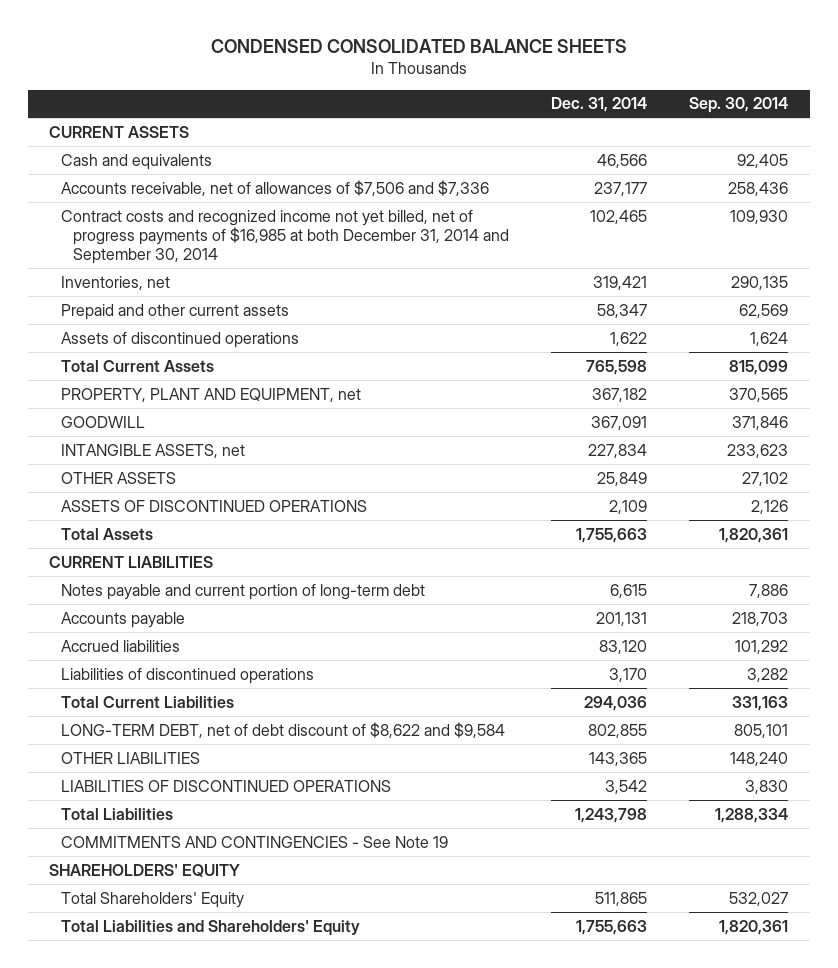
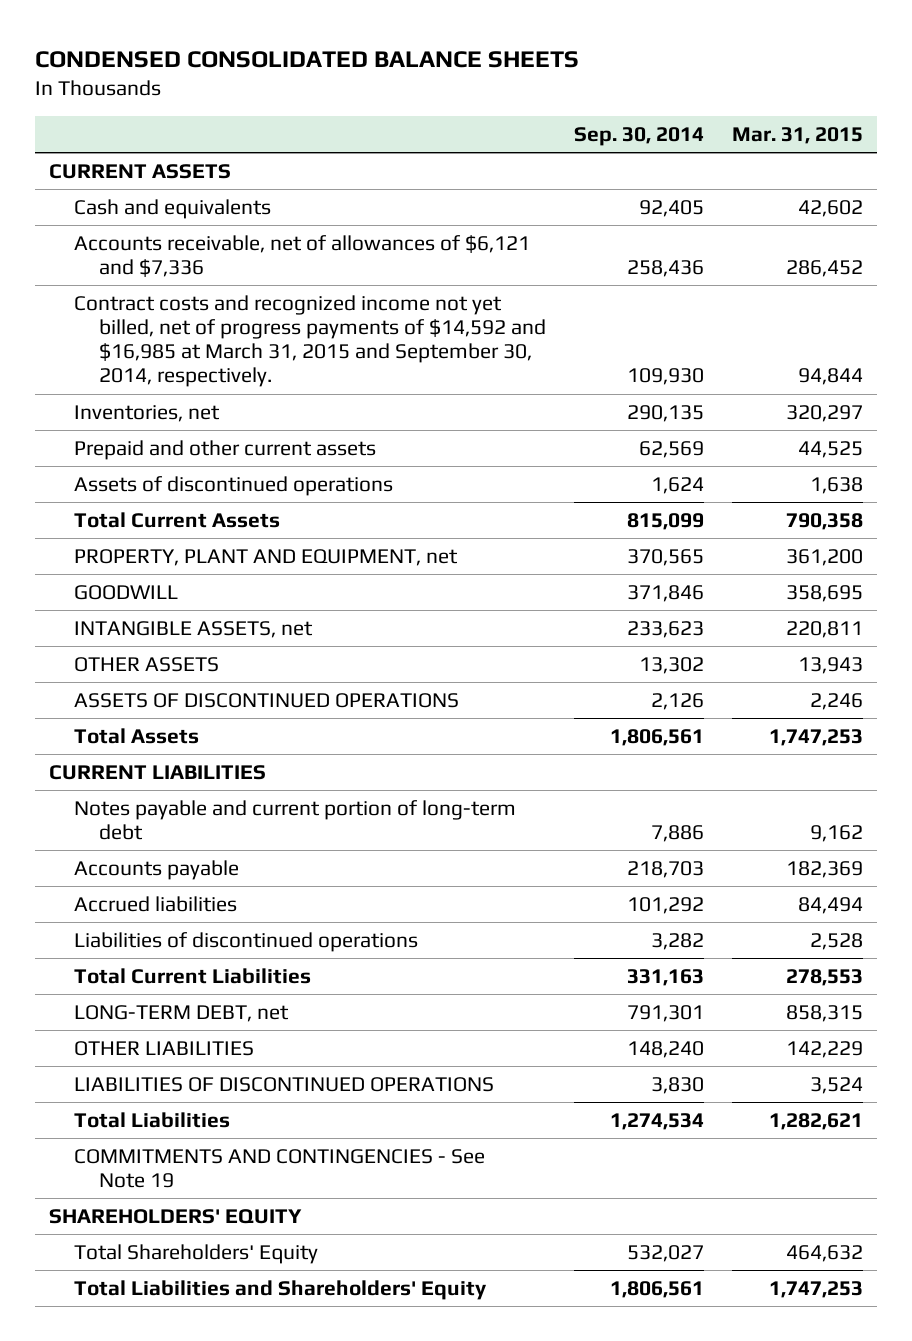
[551,97,648,113] Dec. 31, 2014 -> none
none -> [732,127,864,145] Mar. 31, 2015
[61,179,490,196] Accounts receivable, net of allowances of $7,506 and $7,336 -> [74,234,531,277] Accounts receivable, net of allowances of $6,121 and $7,336
[61,209,509,265] Contract costs and recognized income not yet billed, net of progress payments of $16,985 at both December 31, 2014 and September 30, 2014 -> [74,294,546,388] Contract costs and recognized income not yet billed, net of progress payments of $14,592 and $16,985 at March 31, 2015 and September 30, 2014, respectively.
[742,471,789,486] 27,102 -> [639,656,705,674] 13,302
[719,527,789,543] 1,820,361 -> [610,728,705,746] 1,806,561
[61,721,506,738] LONG-TERM DEBT, net of debt discount of $8,622 and $9,584 -> [74,1004,290,1022] LONG-TERM DEBT, net
[734,723,789,738] 805,101 -> [627,1004,705,1022] 791,301
[715,807,789,823] 1,288,334 -> [610,1112,705,1130] 1,274,534
[719,919,789,935] 1,820,361 -> [610,1280,705,1298] 1,806,561

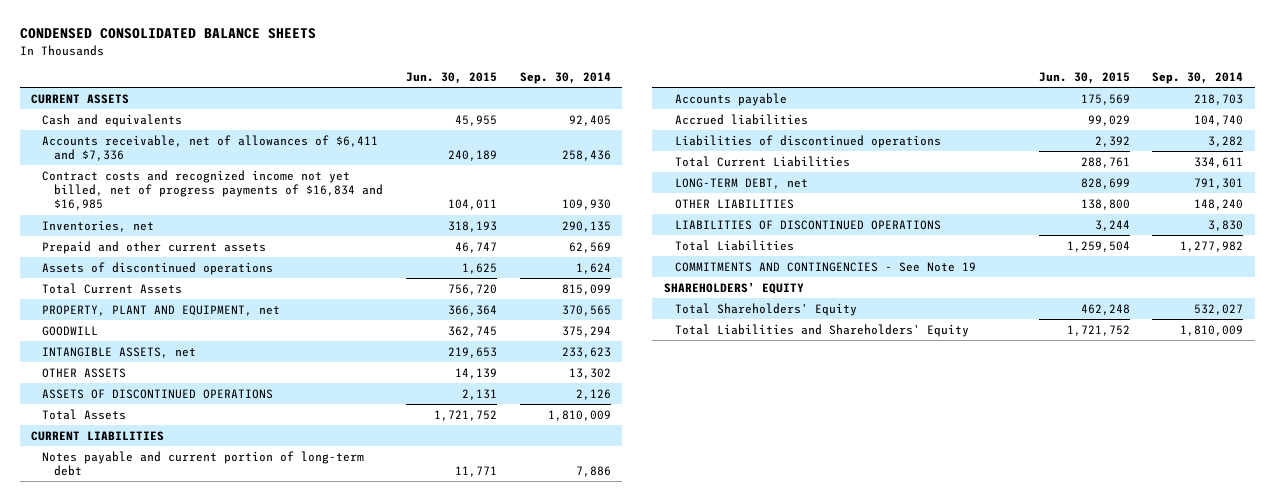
[732,127,864,145] Mar. 31, 2015 -> none
none -> [405,72,497,85] Jun. 30, 2015
[74,234,531,277] Accounts receivable, net of allowances of $6,121 and $7,336 -> [42,134,379,162] Accounts receivable, net of allowances of $6,411 and $7,336
[74,294,546,388] Contract costs and recognized income not yet billed, net of progress payments of $14,592 and $16,985 at March 31, 2015 and September 30, 2014, respectively. -> [42,169,383,211] Contract costs and recognized income not yet billed, net of progress payments of $16,834 and $16,985
[627,584,705,602] 371,846 -> [561,325,611,337] 375,294
[610,728,705,746] 1,806,561 -> [547,409,611,421] 1,810,009
[627,896,705,914] 101,292 -> [1194,114,1244,126] 104,740
[627,968,705,986] 331,163 -> [1194,156,1244,168] 334,611
[610,1112,705,1130] 1,274,534 -> [1180,240,1244,252] 1,277,982
[610,1280,705,1298] 1,806,561 -> [1180,324,1244,336] 1,810,009

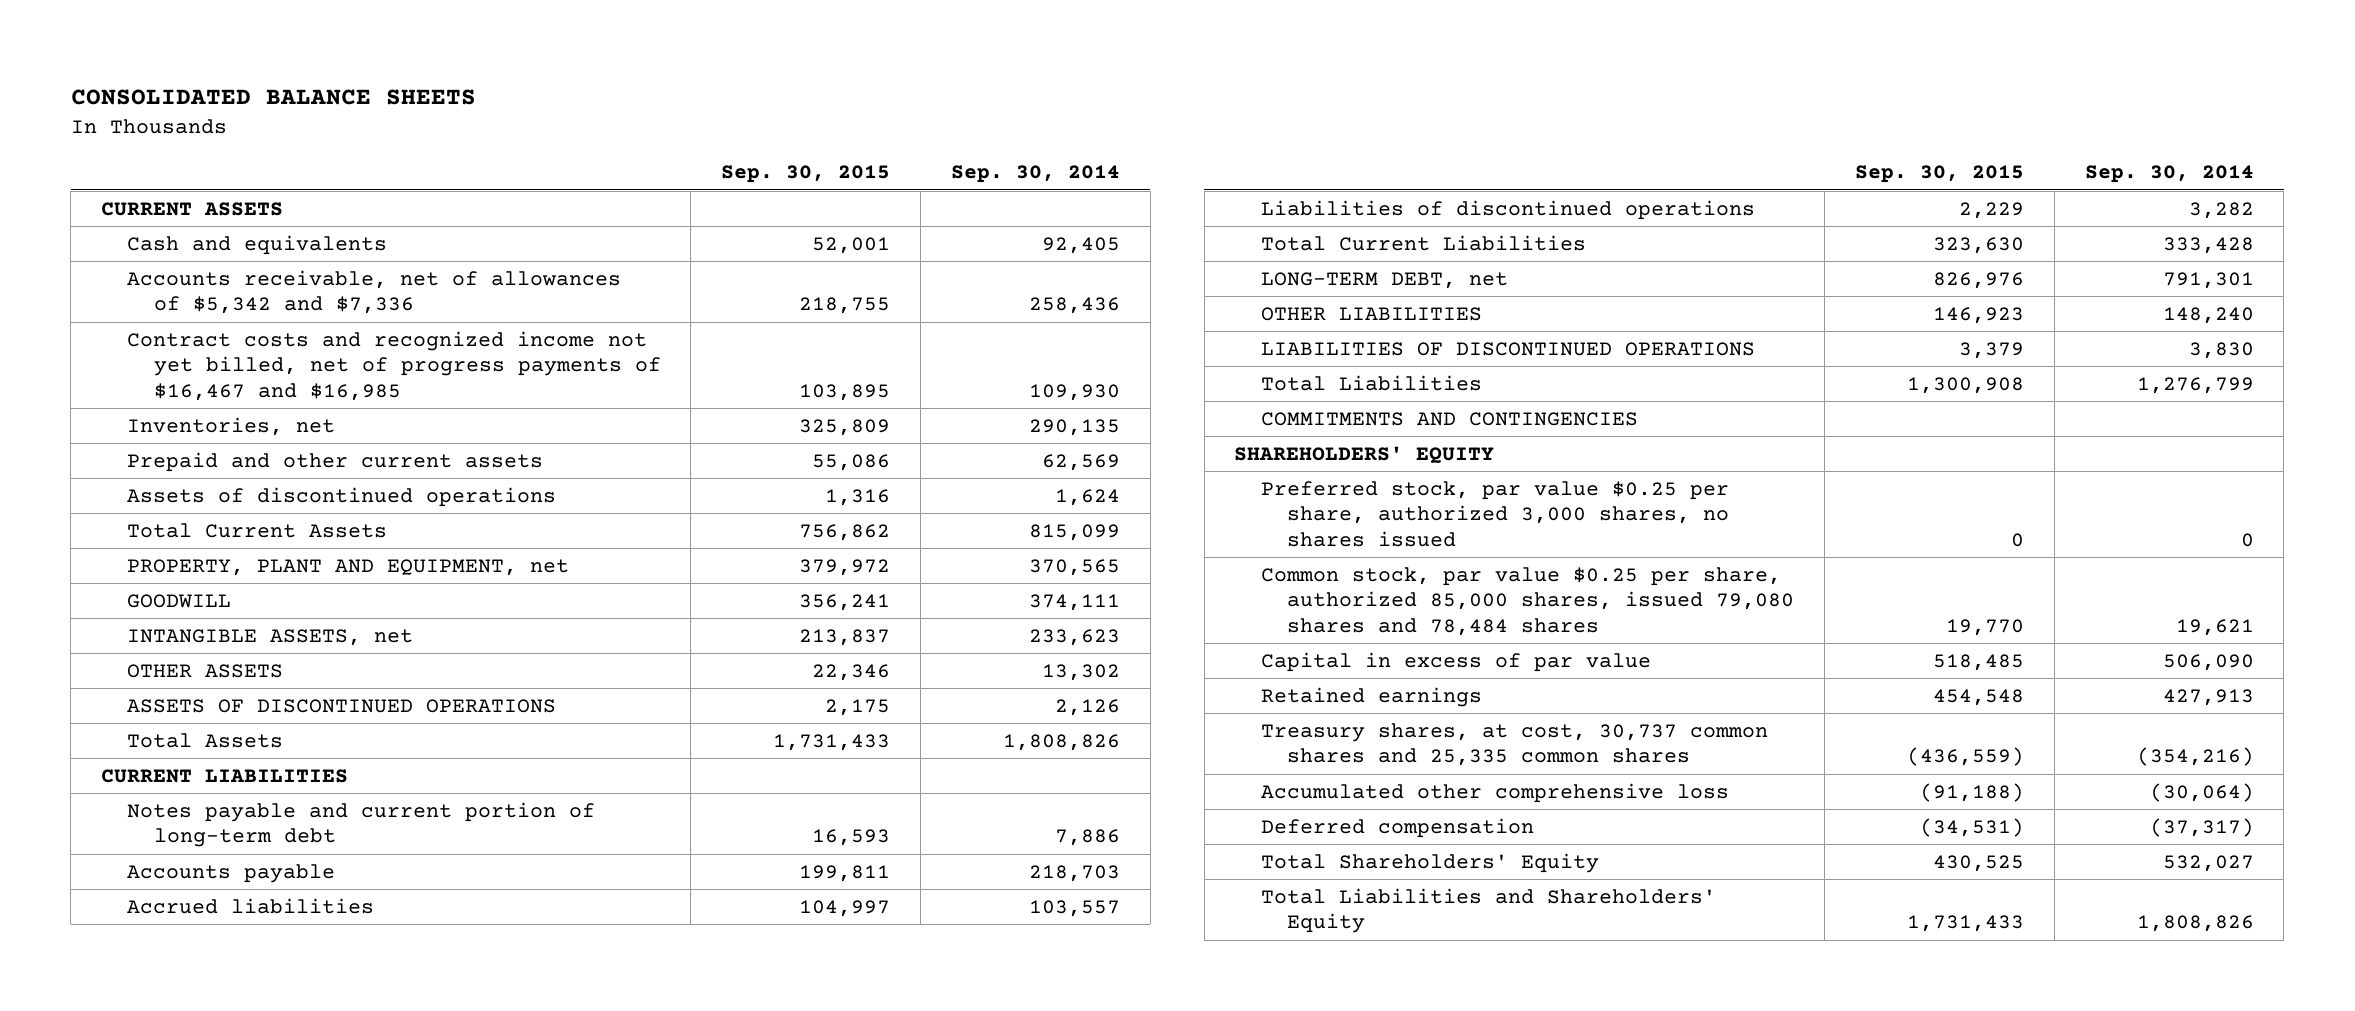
[19,28,316,40] CONDENSED CONSOLIDATED BALANCE SHEETS -> [70,88,476,105] CONSOLIDATED BALANCE SHEETS
[405,72,497,85] Jun. 30, 2015 -> none
none -> [721,165,891,184] Sep. 30, 2015
[42,134,379,162] Accounts receivable, net of allowances of $6,411 and $7,336 -> [127,269,622,315] Accounts receivable, net of allowances of $5,342 and $7,336
[42,169,383,211] Contract costs and recognized income not yet billed, net of progress payments of $16,834 and $16,985 -> [127,330,661,401] Contract costs and recognized income not yet billed, net of progress payments of $16,467 and $16,985
[561,325,611,337] 375,294 -> [1029,593,1121,611] 374,111
[547,409,611,421] 1,810,009 -> [1003,733,1121,751] 1,808,826
[1194,114,1244,126] 104,740 -> [1029,899,1121,917] 103,557
[1194,156,1244,168] 334,611 -> [2162,236,2254,254] 333,428
[1180,240,1244,252] 1,277,982 -> [2136,376,2254,394] 1,276,799
[675,261,977,272] COMMITMENTS AND CONTINGENCIES - See Note 19 -> [1260,411,1638,426] COMMITMENTS AND CONTINGENCIES
none -> [1260,480,1730,547] Preferred stock, par value $0.25 per share, authorized 3,000 shares, no shares issued
none -> [1260,566,1795,636] Common stock, par value $0.25 per share, authorized 85,000 shares, issued 79,080 shares and 78,484 shares
none -> [1260,651,1651,672] Capital in excess of par value
none -> [1260,686,1482,707] Retained earnings
none -> [1260,722,1768,767] Treasury shares, at cost, 30,737 common shares and 25,335 common shares
none -> [1260,782,1729,803] Accumulated other comprehensive loss
none -> [1260,817,1534,838] Deferred compensation
[1180,324,1244,336] 1,810,009 -> [2136,915,2254,933] 1,808,826

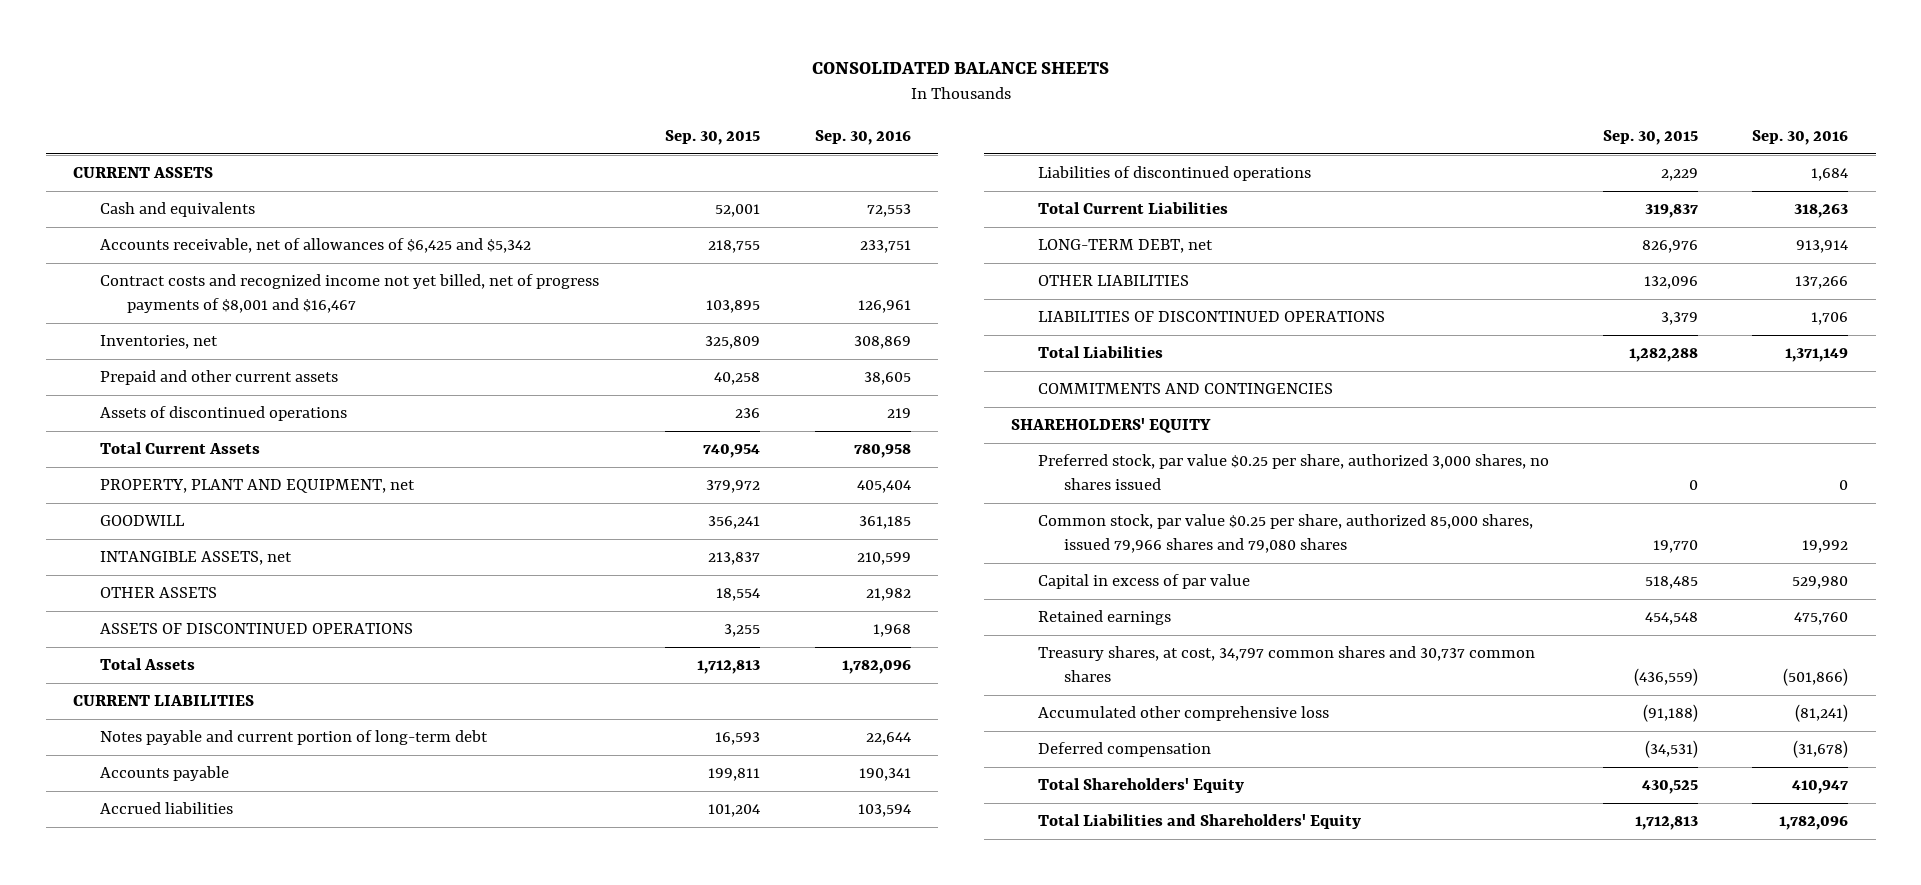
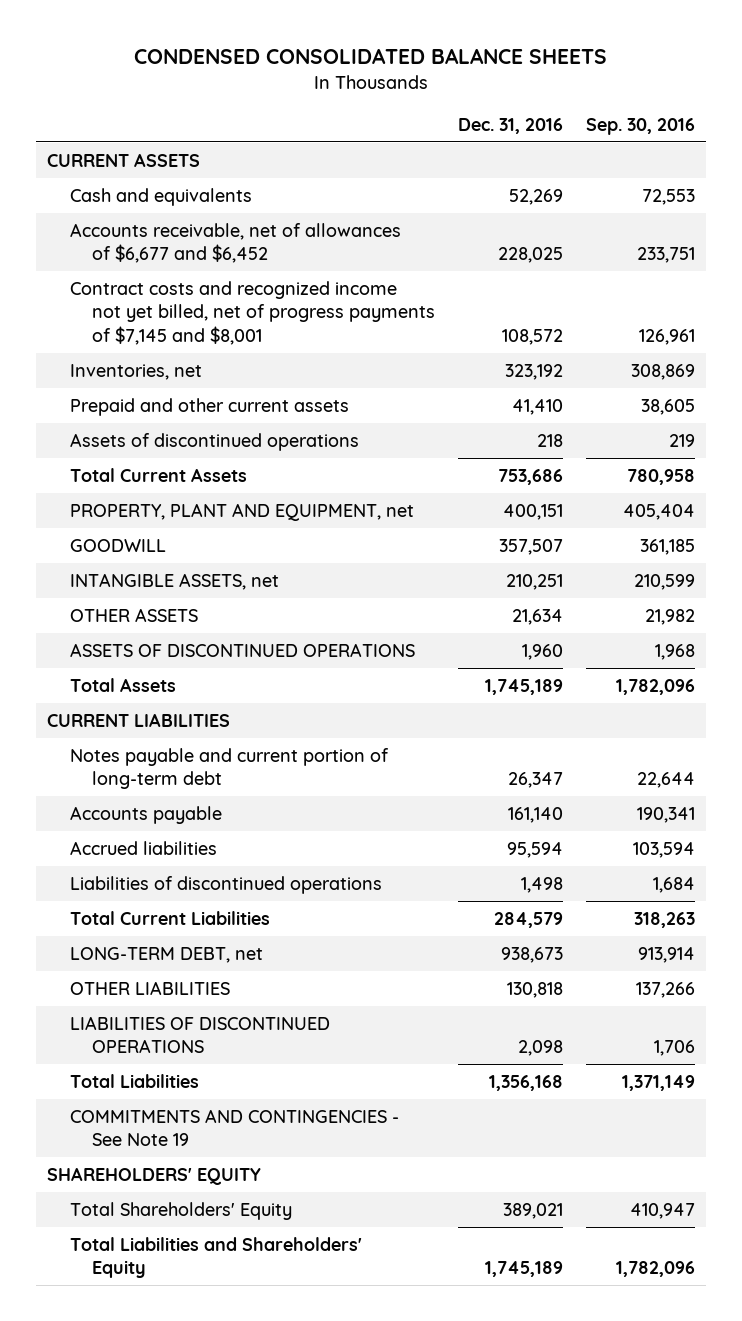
[811,62,1109,75] CONSOLIDATED BALANCE SHEETS -> [134,48,608,65] CONDENSED CONSOLIDATED BALANCE SHEETS
[665,129,761,145] Sep. 30, 2015 -> none
none -> [458,117,564,134] Dec. 31, 2016
[99,238,531,254] Accounts receivable, net of allowances of $6,425 and $5,342 -> [69,222,401,264] Accounts receivable, net of allowances of $6,677 and $6,452
[99,274,599,313] Contract costs and recognized income not yet billed, net of progress payments of $8,001 and $16,467 -> [69,280,436,345] Contract costs and recognized income not yet billed, net of progress payments of $7,145 and $8,001
[1037,383,1333,395] COMMITMENTS AND CONTINGENCIES -> [69,1108,399,1147] COMMITMENTS AND CONTINGENCIES - See Note 19
[1037,454,1549,490] Preferred stock, par value $0.25 per share, authorized 3,000 shares, no shares issued -> none
[1037,514,1533,553] Common stock, par value $0.25 per share, authorized 85,000 shares, issued 79,966 shares and 79,080 shares -> none
[1037,574,1250,590] Capital in excess of par value -> none
[1037,610,1171,626] Retained earnings -> none
[1037,646,1535,682] Treasury shares, at cost, 34,797 common shares and 30,737 common shares -> none
[1037,706,1329,722] Accumulated other comprehensive loss -> none
[1037,742,1211,758] Deferred compensation -> none

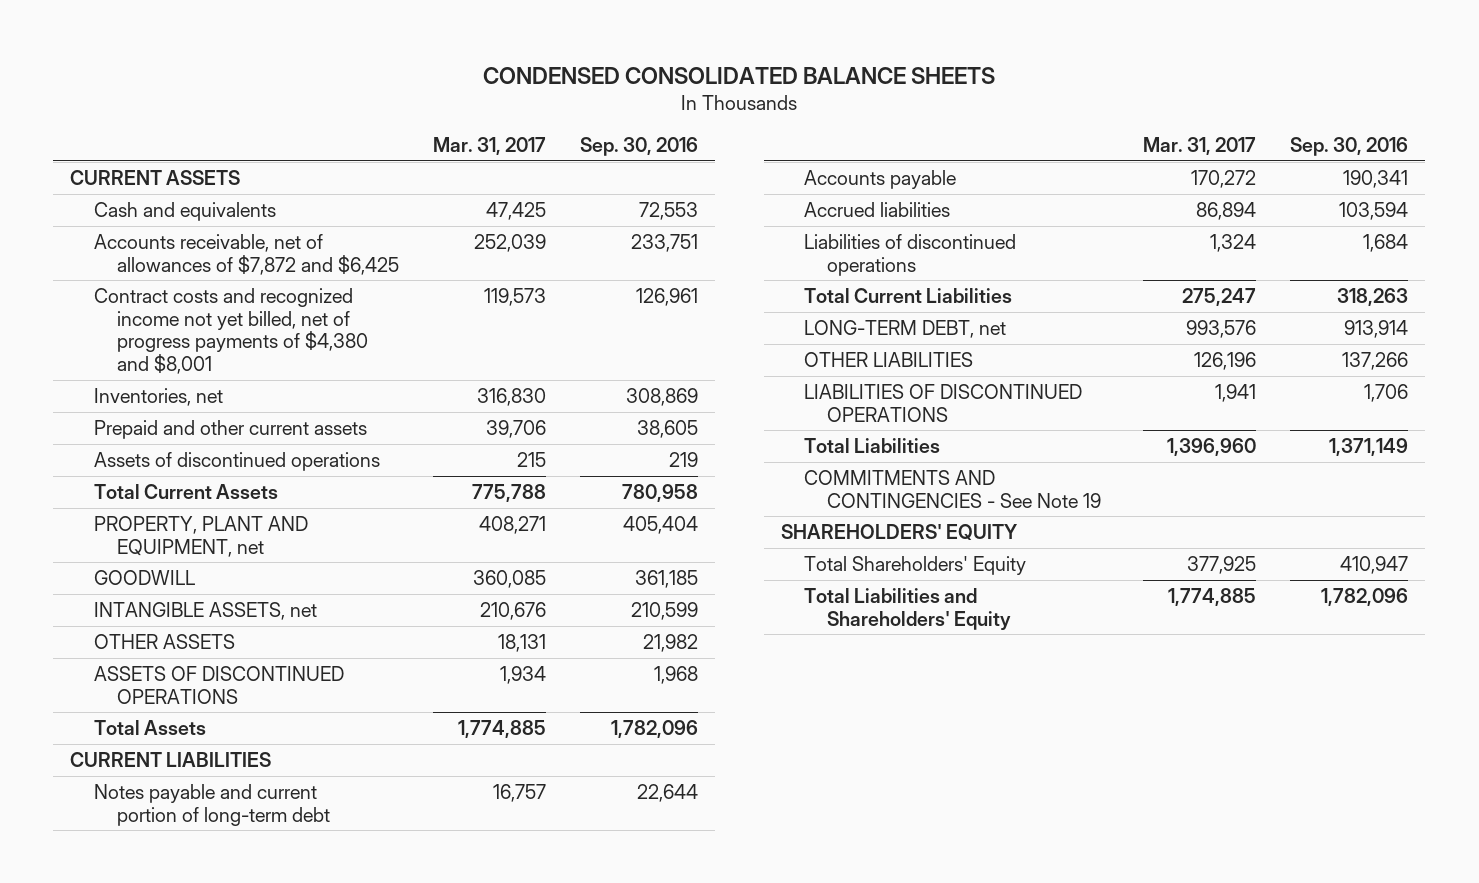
[458,117,564,134] Dec. 31, 2016 -> none
none -> [433,137,547,156] Mar. 31, 2017
[69,222,401,264] Accounts receivable, net of allowances of $6,677 and $6,452 -> [93,233,400,275] Accounts receivable, net of allowances of $7,872 and $6,425
[69,280,436,345] Contract costs and recognized income not yet billed, net of progress payments of $7,145 and $8,001 -> [93,287,369,374] Contract costs and recognized income not yet billed, net of progress payments of $4,380 and $8,001

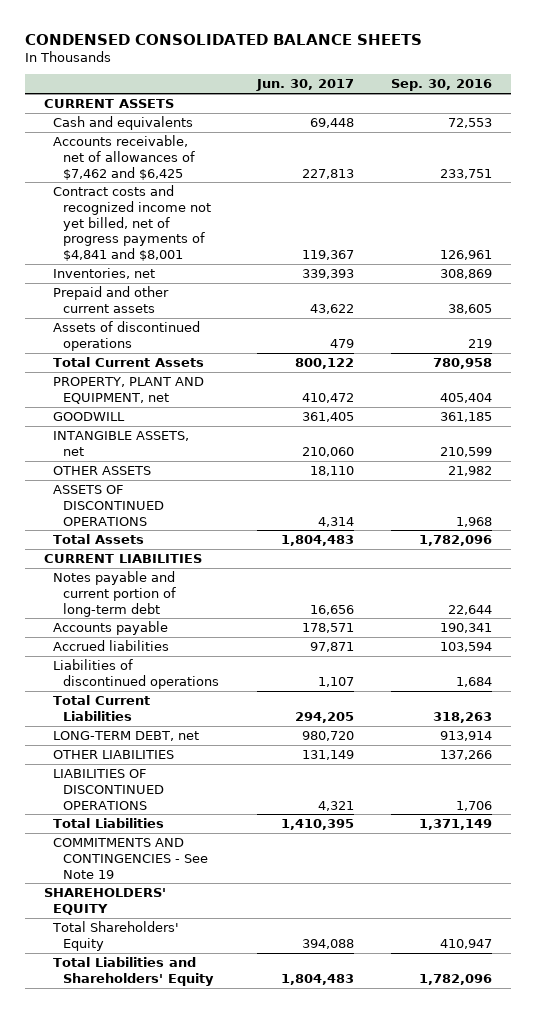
[433,137,547,156] Mar. 31, 2017 -> none
none -> [255,79,354,92] Jun. 30, 2017
[93,233,400,275] Accounts receivable, net of allowances of $7,872 and $6,425 -> [53,135,195,180] Accounts receivable, net of allowances of $7,462 and $6,425
[93,287,369,374] Contract costs and recognized income not yet billed, net of progress payments of $4,380 and $8,001 -> [53,185,211,261] Contract costs and recognized income not yet billed, net of progress payments of $4,841 and $8,001

